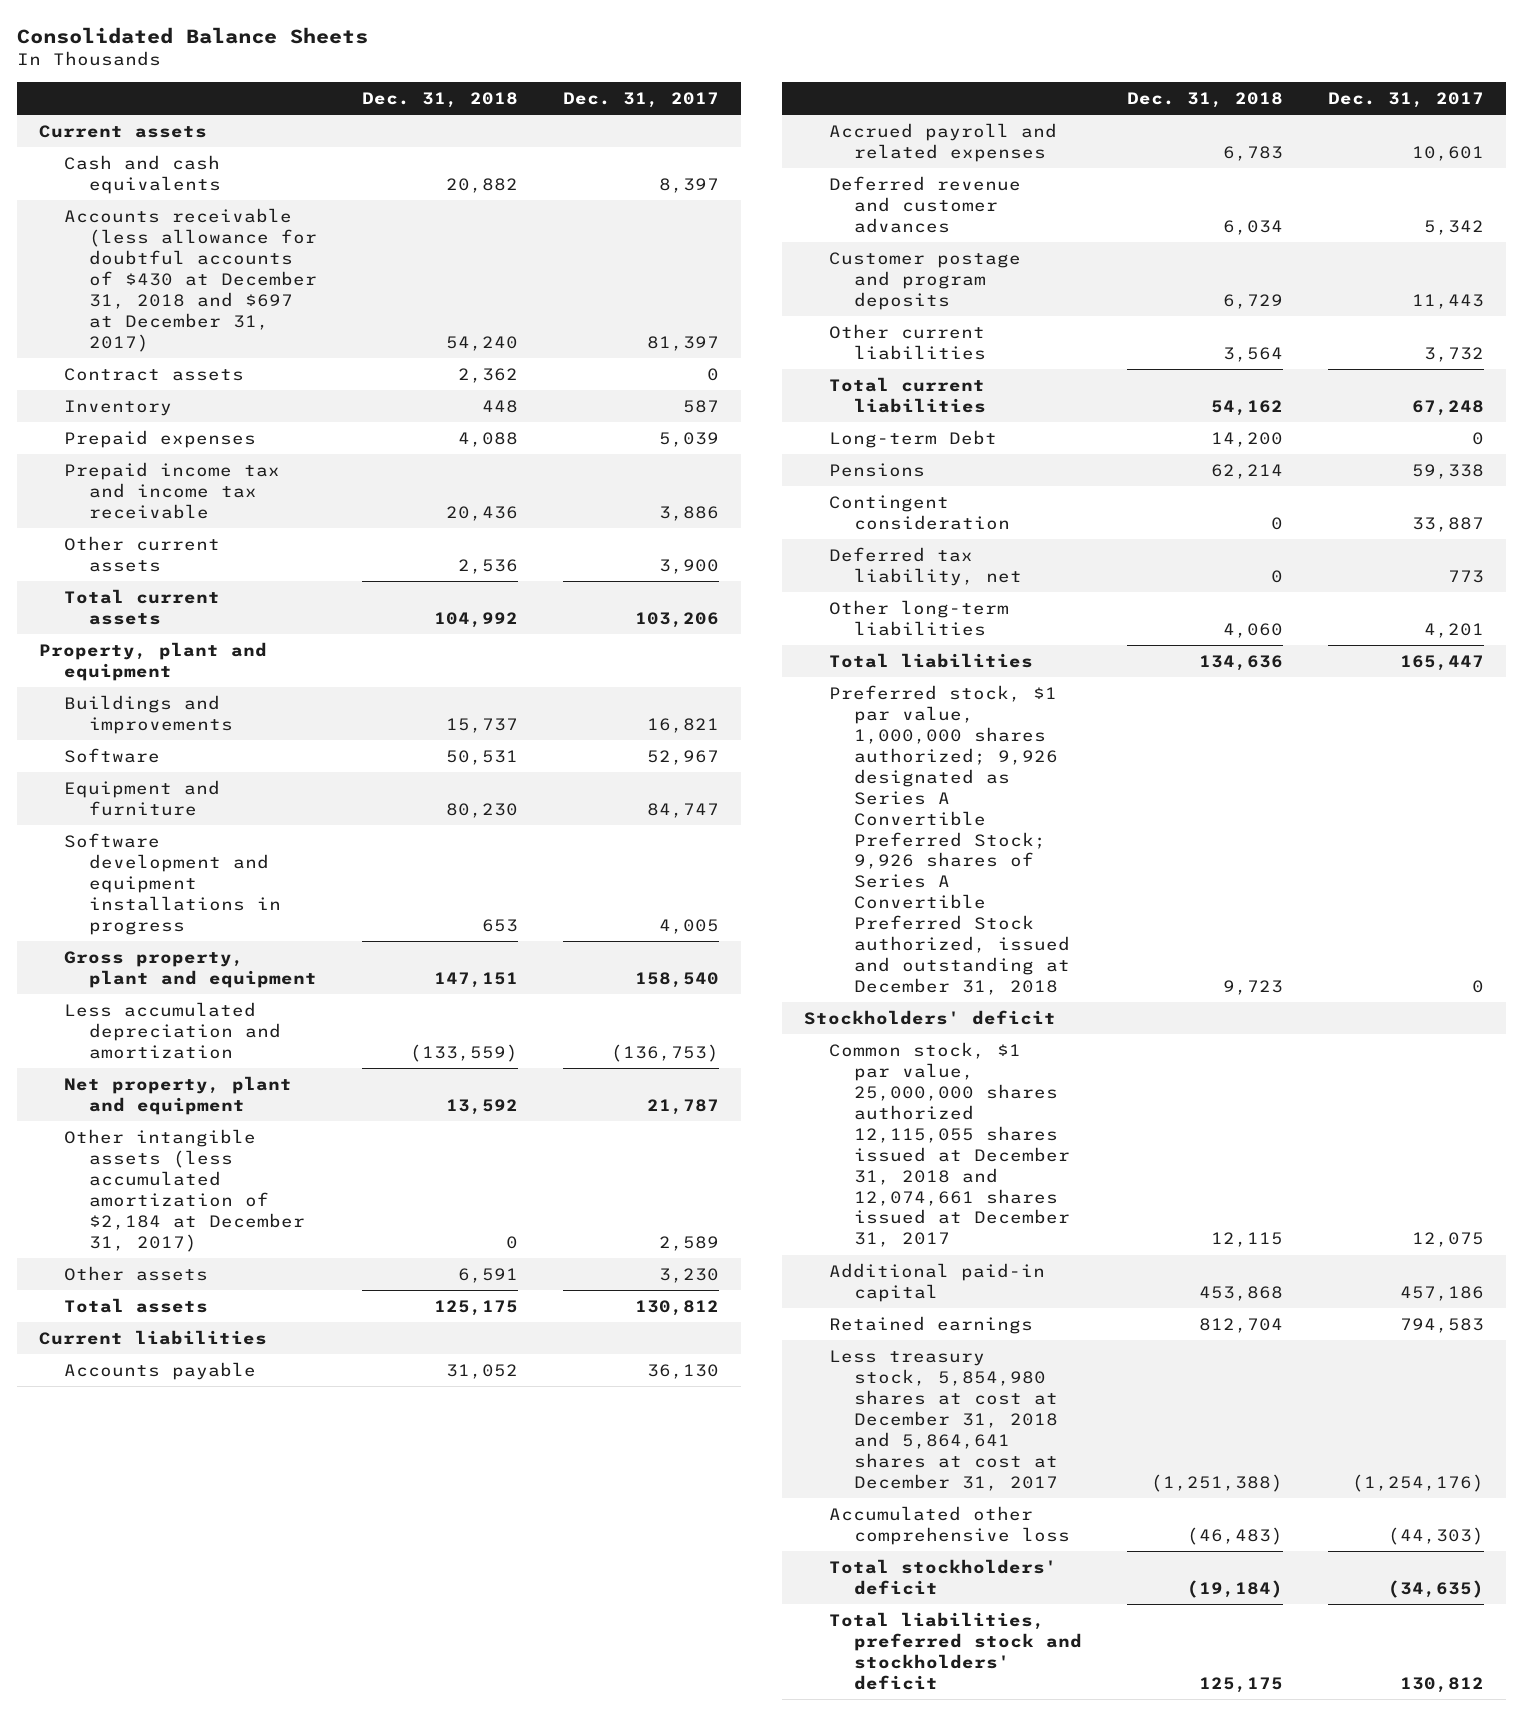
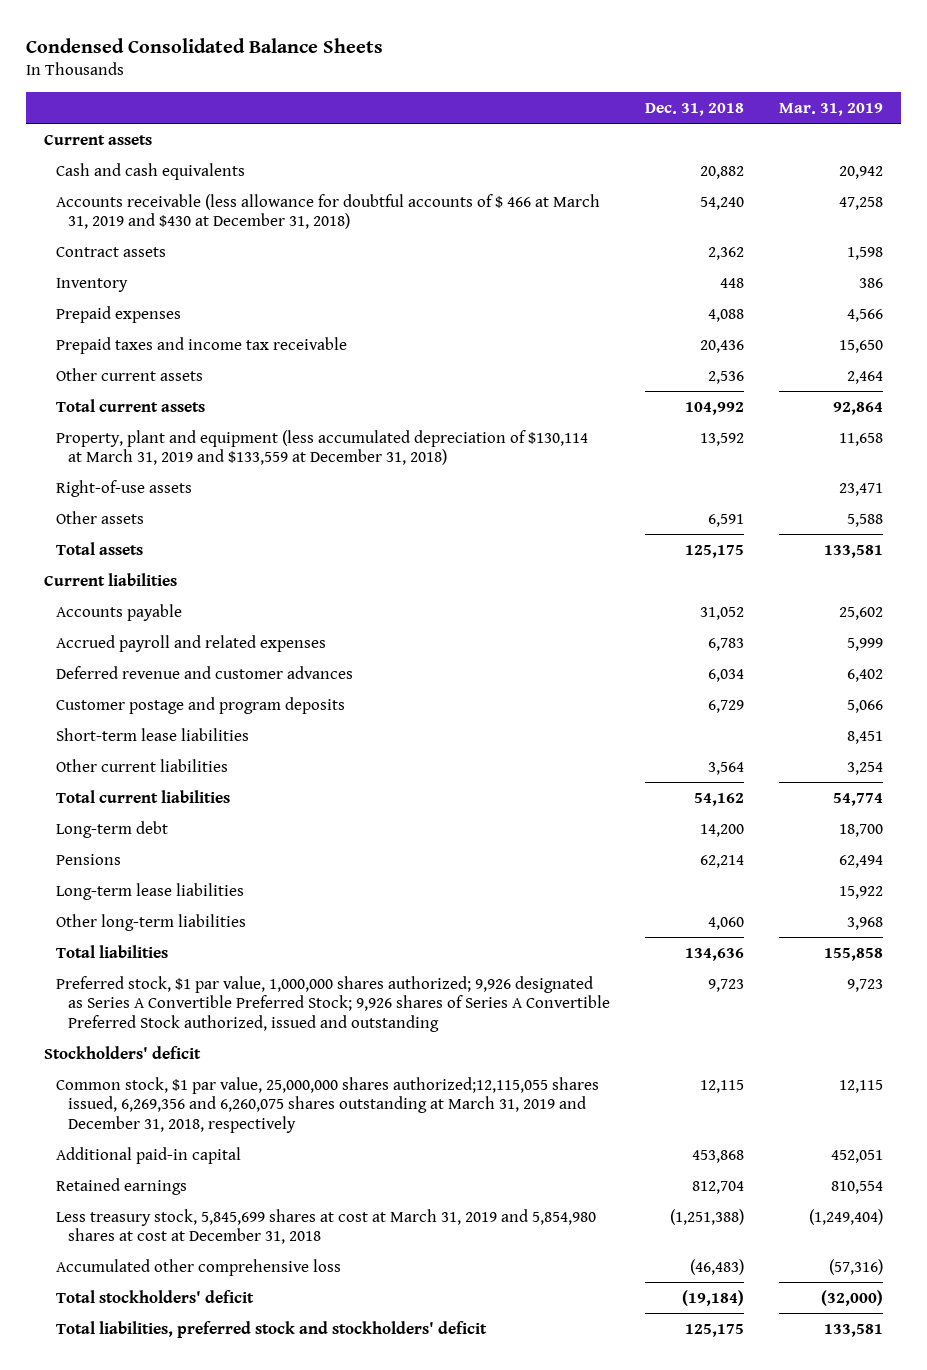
[17,26,369,44] Consolidated Balance Sheets -> [26,37,384,53] Condensed Consolidated Balance Sheets
[562,91,719,108] Dec. 31, 2017 -> none
none -> [779,102,884,116] Mar. 31, 2019
[64,208,318,352] Accounts receivable (less allowance for doubtful accounts of $430 at December 31, 2018 and $697 at December 31, 2017) -> [56,193,601,230] Accounts receivable (less allowance for doubtful accounts of $ 466 at March 31, 2019 and $430 at December 31, 2018)
[64,462,281,519] Prepaid income tax and income tax receivable -> [56,336,348,354] Prepaid taxes and income tax receivable
[39,642,268,681] Property, plant and equipment -> none
[64,695,234,734] Buildings and improvements -> none
[64,748,161,764] Software -> none
[64,780,221,816] Equipment and furniture -> none
[64,833,282,935] Software development and equipment installations in progress -> none
[64,951,318,988] Gross property, plant and equipment -> none
[64,1002,282,1059] Less accumulated depreciation and amortization -> none
[64,1129,306,1252] Other intangible assets (less accumulated amortization of $2,184 at December 31, 2017) -> none
[64,1076,293,1115] Net property, plant and equipment -> [56,429,589,466] Property, plant and equipment (less accumulated depreciation of $130,114 at March 31, 2019 and $133,559 at December 31, 2018)
none -> [56,479,193,497] Right-of-use assets
none -> [56,727,250,741] Short-term lease liabilities
[829,430,998,449] Long-term Debt -> [56,820,169,838] Long-term debt
[829,495,1011,530] Contingent consideration -> none
[829,547,1023,586] Deferred tax liability, net -> none
none -> [56,882,245,900] Long-term lease liabilities
[829,685,1071,996] Preferred stock, $1 par value, 1,000,000 shares authorized; 9,926 designated as Series A Convertible Preferred Stock; 9,926 shares of Series A Convertible Preferred Stock authorized, issued and outstanding at December 31, 2018 -> [56,975,611,1032] Preferred stock, $1 par value, 1,000,000 shares authorized; 9,926 designated as Series A Convertible Preferred Stock; 9,926 shares of Series A Convertible Preferred Stock authorized, issued and outstanding
[829,1042,1071,1248] Common stock, $1 par value, 25,000,000 shares authorized 12,115,055 shares issued at December 31, 2018 and 12,074,661 shares issued at December 31, 2017 -> [56,1076,600,1133] Common stock, $1 par value, 25,000,000 shares authorized;12,115,055 shares issued, 6,269,356 and 6,260,075 shares outstanding at March 31, 2019 and December 31, 2018, respectively
[829,1350,1059,1491] Less treasury stock, 5,854,980 shares at cost at December 31, 2018 and 5,864,641 shares at cost at December 31, 2017 -> [56,1208,597,1245] Less treasury stock, 5,845,699 shares at cost at March 31, 2019 and 5,854,980 shares at cost at December 31, 2018

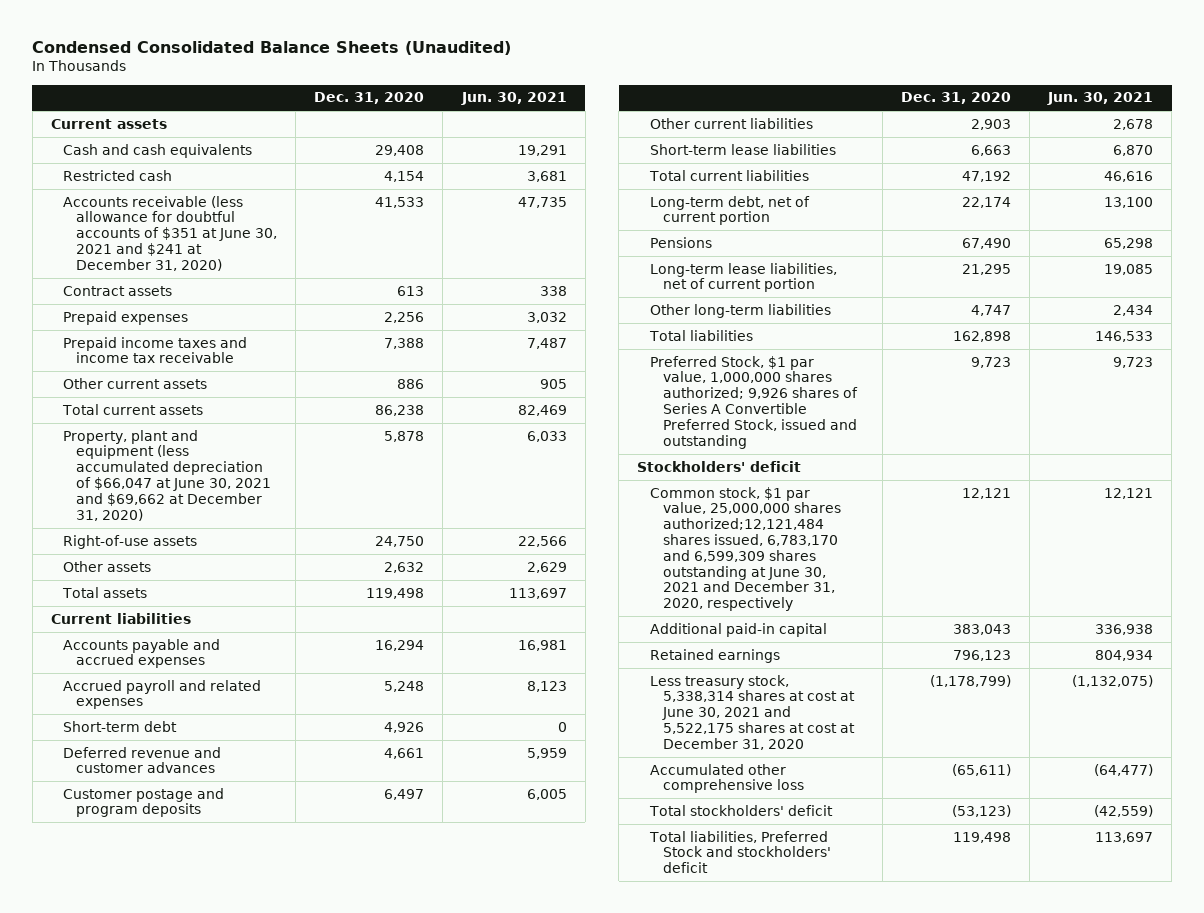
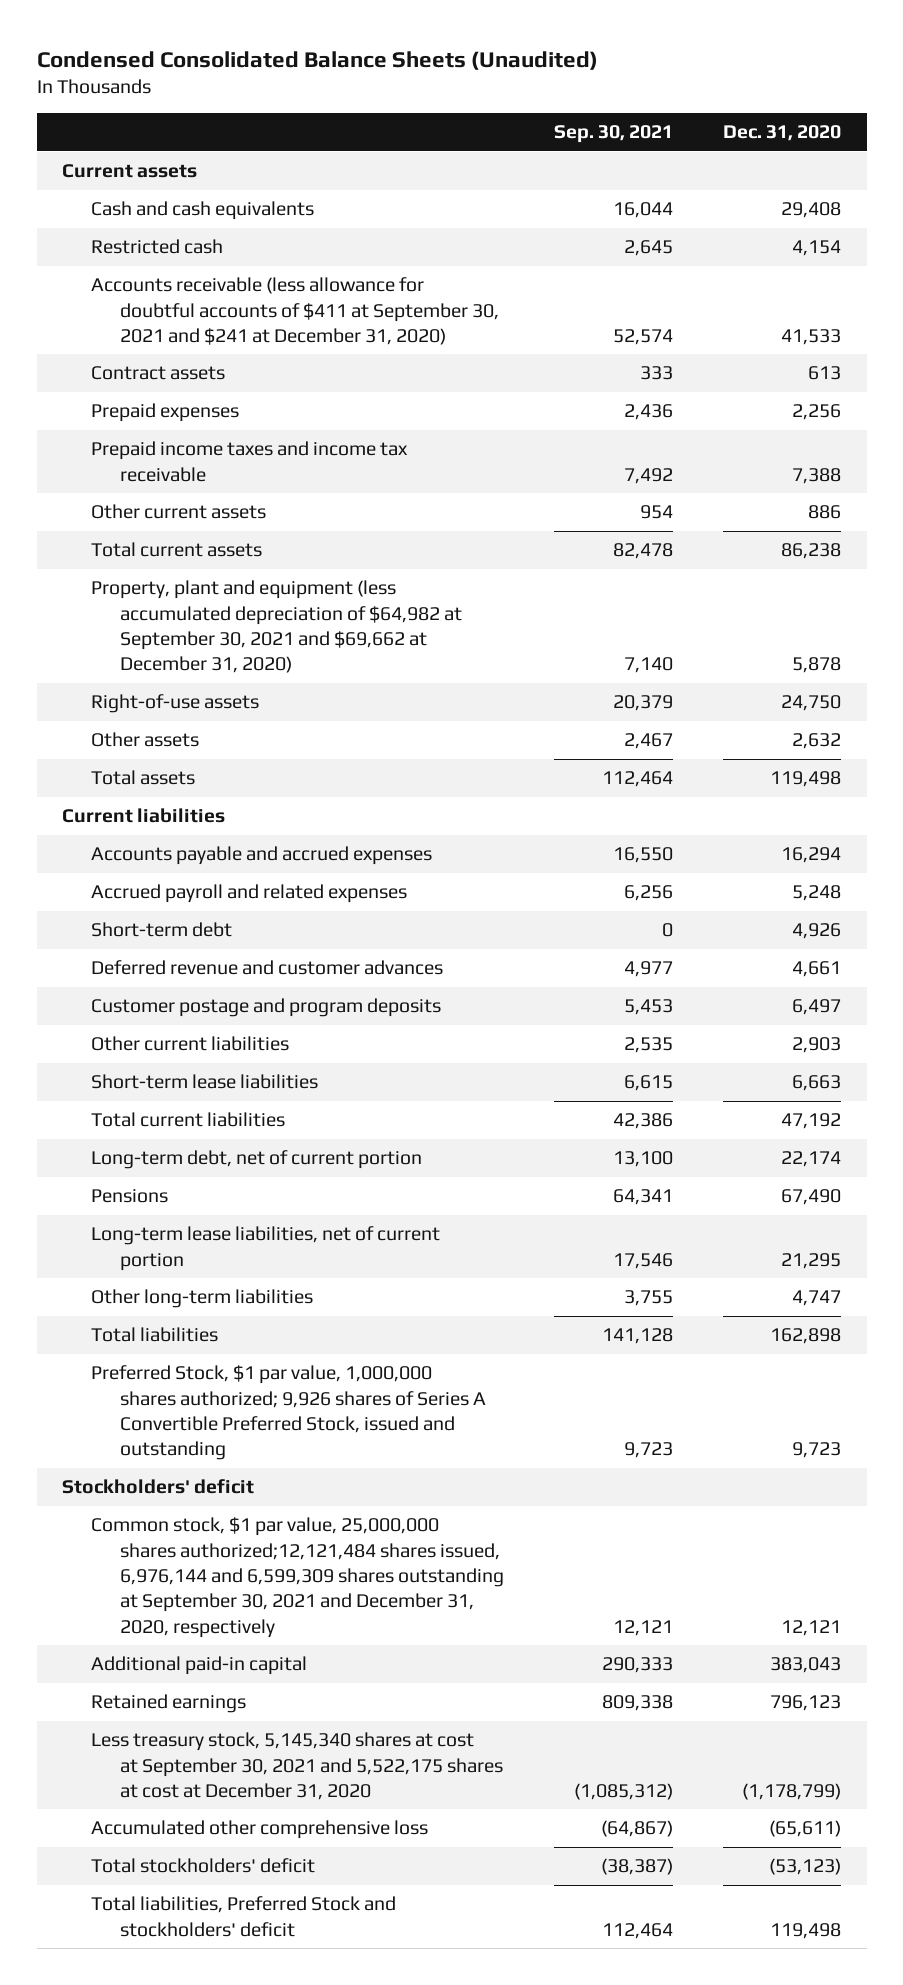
[460,92,567,106] Jun. 30, 2021 -> none
none -> [553,125,673,144] Sep. 30, 2021
[63,195,278,271] Accounts receivable (less allowance for doubtful accounts of $351 at June 30, 2021 and $241 at December 31, 2020) -> [90,277,499,345] Accounts receivable (less allowance for doubtful accounts of $411 at September 30, 2021 and $241 at December 31, 2020)
[63,429,272,521] Property, plant and equipment (less accumulated depreciation of $66,047 at June 30, 2021 and $69,662 at December 31, 2020) -> [90,580,462,674] Property, plant and equipment (less accumulated depreciation of $64,982 at September 30, 2021 and $69,662 at December 31, 2020)
[649,486,841,612] Common stock, $1 par value, 25,000,000 shares authorized;12,121,484 shares issued, 6,783,170 and 6,599,309 shares outstanding at June 30, 2021 and December 31, 2020, respectively -> [90,1517,504,1638] Common stock, $1 par value, 25,000,000 shares authorized;12,121,484 shares issued, 6,976,144 and 6,599,309 shares outstanding at September 30, 2021 and December 31, 2020, respectively
[649,674,855,750] Less treasury stock, 5,338,314 shares at cost at June 30, 2021 and 5,522,175 shares at cost at December 31, 2020 -> [90,1732,503,1800] Less treasury stock, 5,145,340 shares at cost at September 30, 2021 and 5,522,175 shares at cost at December 31, 2020

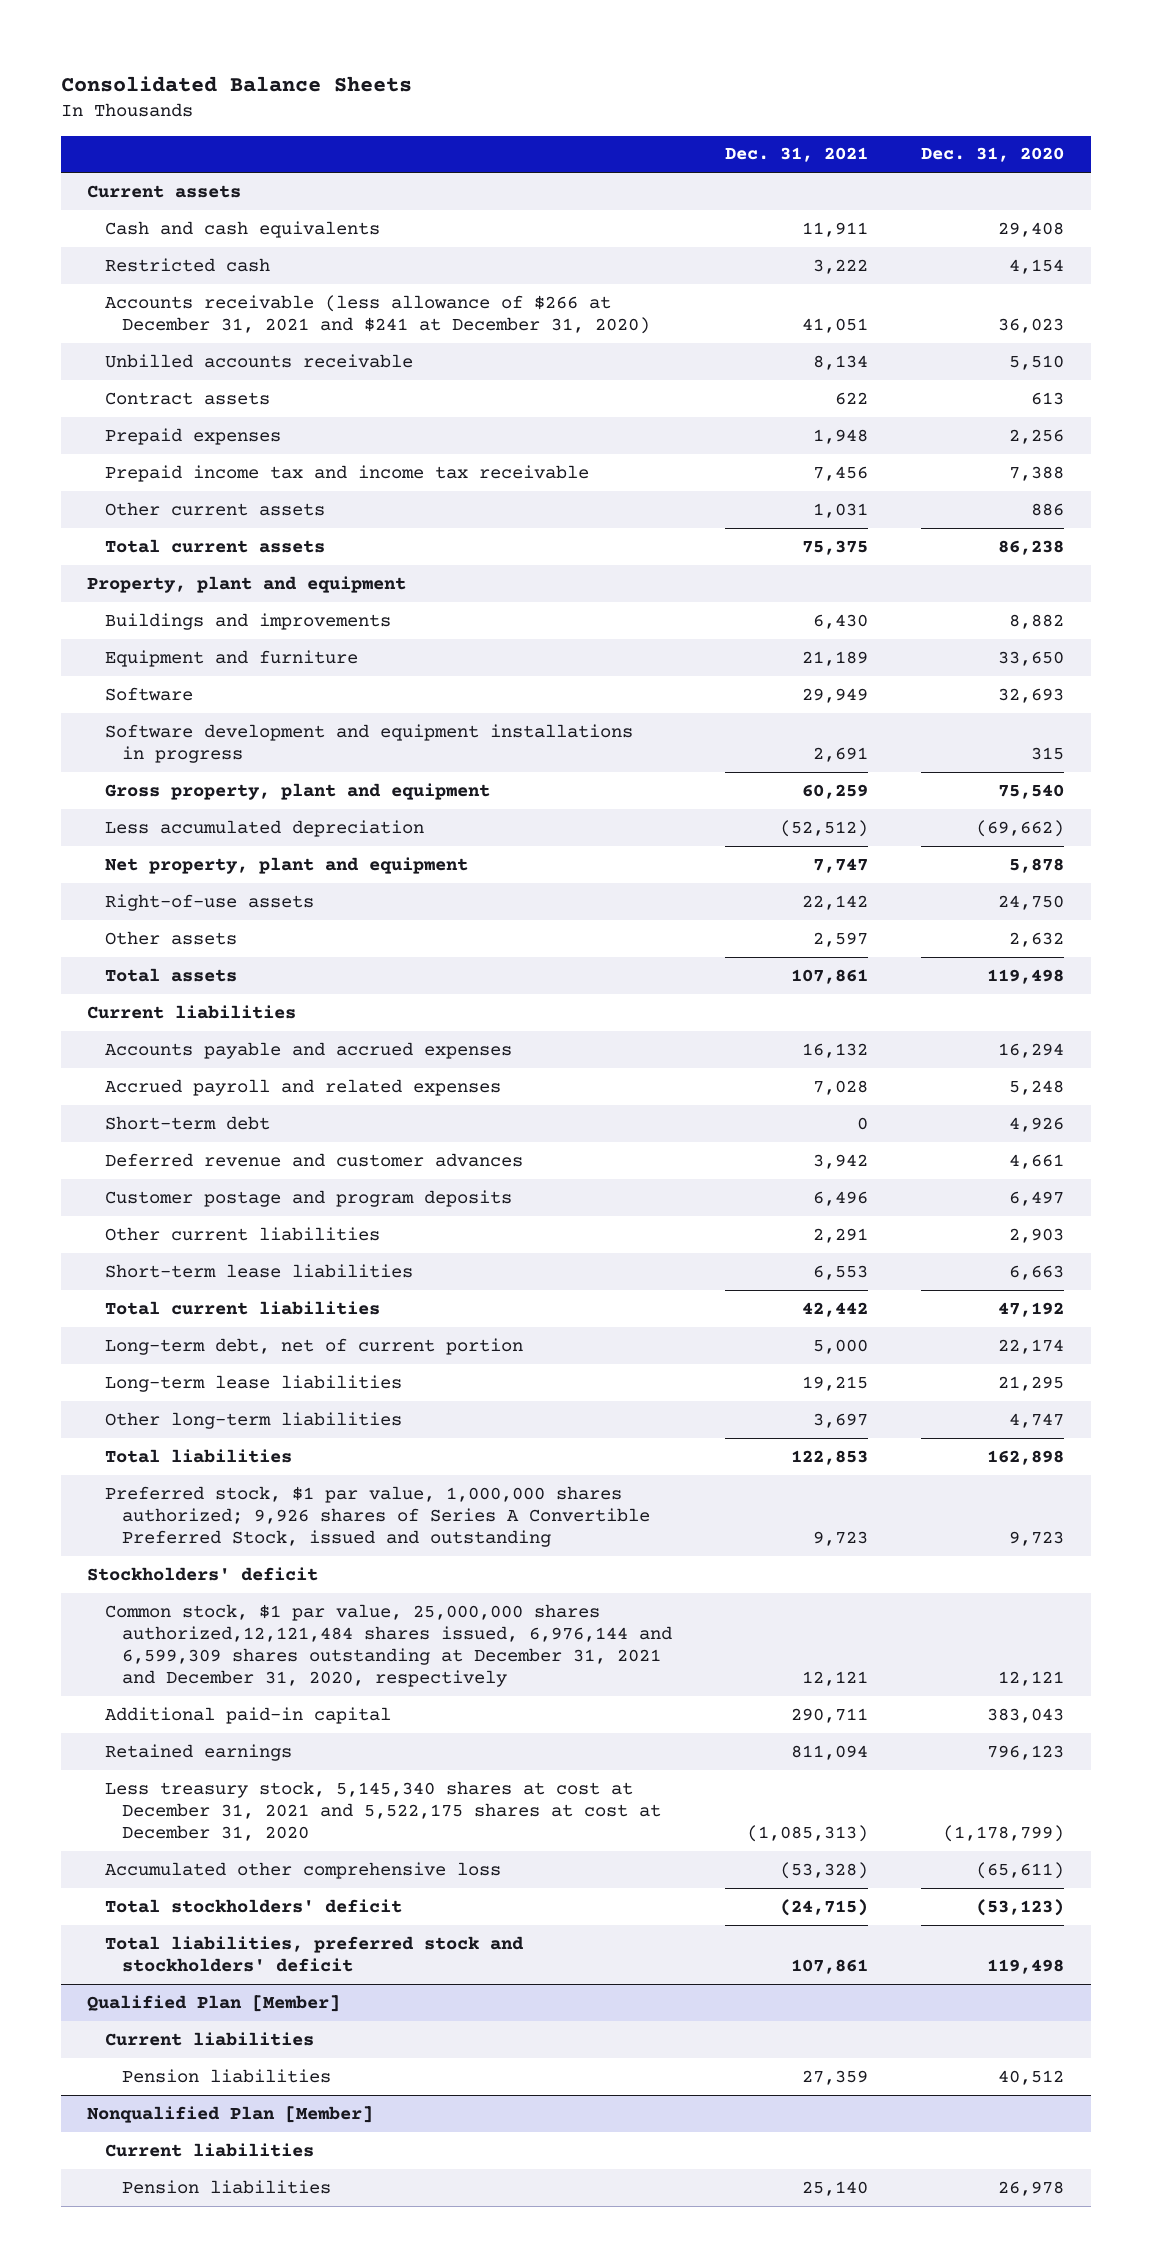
[36,51,598,71] Condensed Consolidated Balance Sheets (Unaudited) -> [60,75,412,92] Consolidated Balance Sheets
[553,125,673,144] Sep. 30, 2021 -> none
none -> [725,147,869,163] Dec. 31, 2021
[90,277,499,345] Accounts receivable (less allowance for doubtful accounts of $411 at September 30, 2021 and $241 at December 31, 2020) -> [104,294,651,335] Accounts receivable (less allowance of $266 at December 31, 2021 and $241 at December 31, 2020)
[781,328,842,345] 41,533 -> [998,318,1065,334] 36,023
none -> [104,353,413,368] Unbilled accounts receivable
[90,441,408,482] Prepaid income taxes and income tax receivable -> [104,464,589,482] Prepaid income tax and income tax receivable
none -> [87,575,407,593] Property, plant and equipment
none -> [104,612,391,630] Buildings and improvements
none -> [104,649,358,667] Equipment and furniture
none -> [104,686,193,701] Software
none -> [104,723,633,764] Software development and equipment installations in progress
none -> [104,782,490,800] Gross property, plant and equipment
none -> [104,819,424,837] Less accumulated depreciation
[90,580,462,674] Property, plant and equipment (less accumulated depreciation of $64,982 at September 30, 2021 and $69,662 at December 31, 2020) -> [104,856,468,874] Net property, plant and equipment
[90,1189,168,1204] Pensions -> none
[90,1226,440,1271] Long-term lease liabilities, net of current portion -> [104,1374,402,1392] Long-term lease liabilities
[90,1365,486,1461] Preferred Stock, $1 par value, 1,000,000 shares authorized; 9,926 shares of Series A Convertible Preferred Stock, issued and outstanding -> [104,1485,651,1548] Preferred stock, $1 par value, 1,000,000 shares authorized; 9,926 shares of Series A Convertible Preferred Stock, issued and outstanding
[90,1517,504,1638] Common stock, $1 par value, 25,000,000 shares authorized;12,121,484 shares issued, 6,976,144 and 6,599,309 shares outstanding at September 30, 2021 and December 31, 2020, respectively -> [104,1603,673,1688] Common stock, $1 par value, 25,000,000 shares authorized,12,121,484 shares issued, 6,976,144 and 6,599,309 shares outstanding at December 31, 2021 and December 31, 2020, respectively
[90,1732,503,1800] Less treasury stock, 5,145,340 shares at cost at September 30, 2021 and 5,522,175 shares at cost at December 31, 2020 -> [104,1780,662,1842] Less treasury stock, 5,145,340 shares at cost at December 31, 2021 and 5,522,175 shares at cost at December 31, 2020
[90,1896,396,1937] Total liabilities, Preferred Stock and stockholders' deficit -> [104,1935,524,1973] Total liabilities, preferred stock and stockholders' deficit
none -> [87,1994,341,2012] Qualified Plan [Member]
none -> [104,2031,314,2046] Current liabilities
none -> [122,2068,332,2083] Pension liabilities
none -> [87,2105,374,2123] Nonqualified Plan [Member]
none -> [104,2142,314,2157] Current liabilities
none -> [122,2179,332,2194] Pension liabilities

